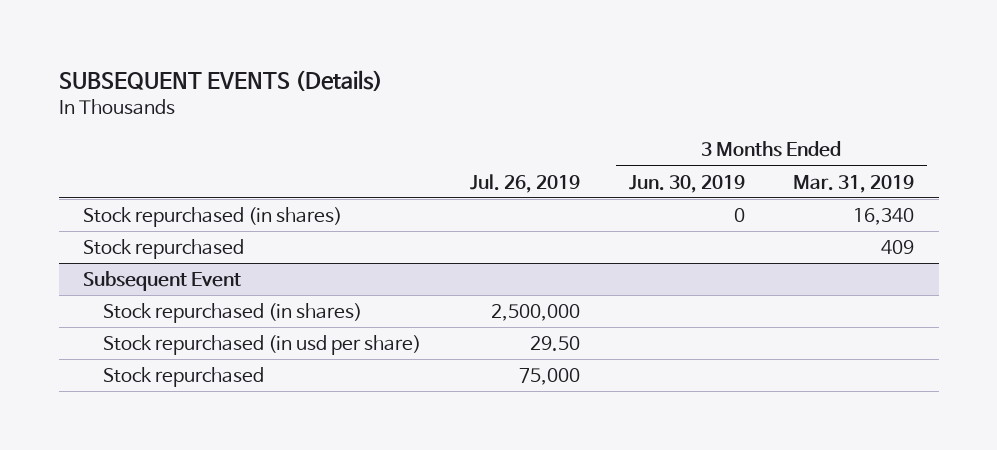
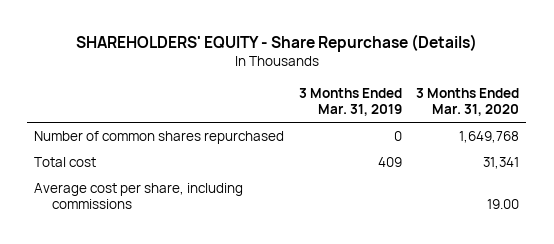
[58,70,383,92] SUBSEQUENT EVENTS (Details) -> [75,34,477,53] SHAREHOLDERS' EQUITY - Share Repurchase (Details)
[469,173,580,193] Jul. 26, 2019 -> none
[628,174,745,193] Jun. 30, 2019 -> none
none -> [416,87,520,117] 3 Months Ended Mar. 31, 2020
[83,271,242,292] Subsequent Event -> none
[103,303,363,324] Stock repurchased (in shares) -> none
[103,335,422,356] Stock repurchased (in usd per share) -> none
[103,367,265,388] Stock repurchased -> none
[83,207,343,228] Stock repurchased (in shares) -> [34,130,285,144] Number of common shares repurchased
[853,208,915,226] 16,340 -> [393,130,402,141] 0
[83,239,245,260] Stock repurchased -> [34,156,97,167] Total cost
none -> [34,182,244,210] Average cost per share, including commissions

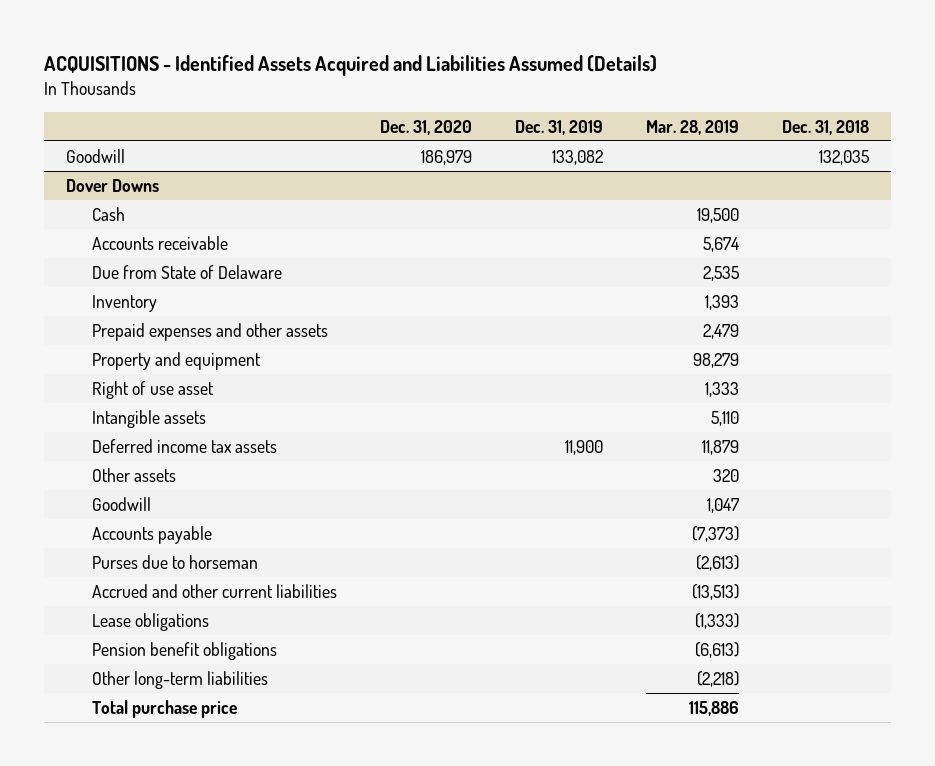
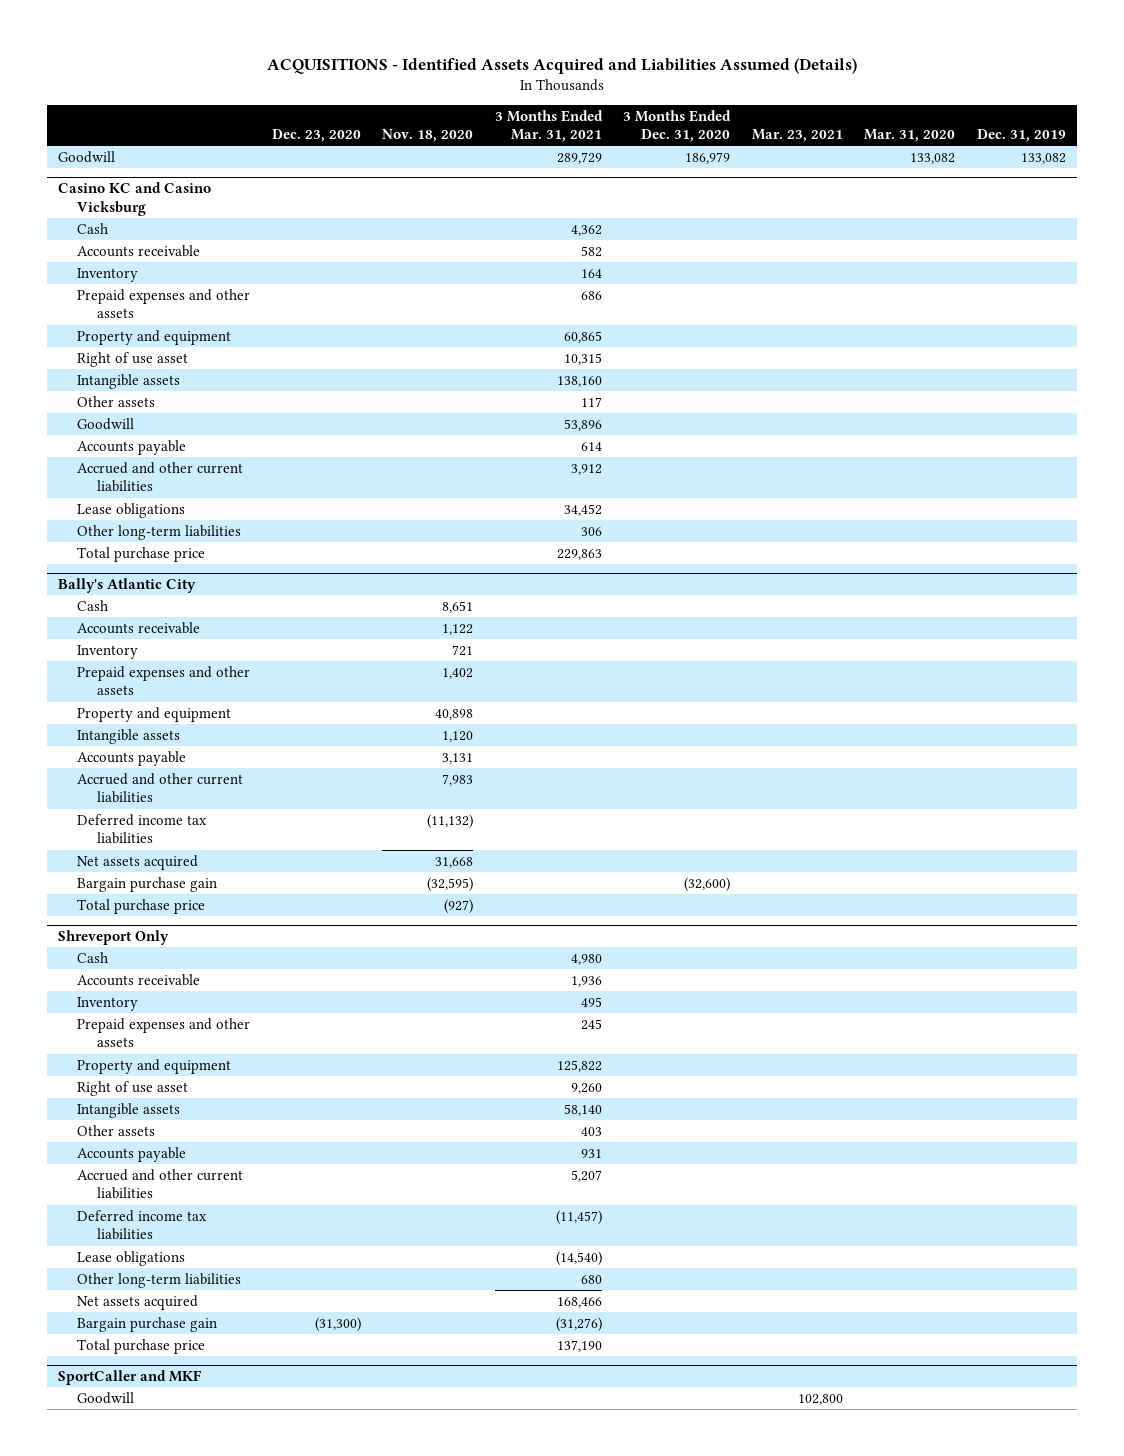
[380,119,473,135] Dec. 31, 2020 -> none
[646,119,740,135] Mar. 28, 2019 -> none
[782,119,870,135] Dec. 31, 2018 -> none
none -> [271,129,361,143] Dec. 23, 2020
none -> [382,129,474,143] Nov. 18, 2020
none -> [494,109,603,143] 3 Months Ended Mar. 31, 2021
none -> [623,109,732,143] 3 Months Ended Dec. 31, 2020
none -> [751,129,843,143] Mar. 23, 2021
none -> [864,129,956,143] Mar. 31, 2020
[65,178,159,192] Dover Downs -> none
[92,206,126,221] Cash -> none
[92,235,229,250] Accounts receivable -> none
[92,264,283,279] Due from State of Delaware -> none
[92,294,158,312] Inventory -> none
[92,322,329,341] Prepaid expenses and other assets -> none
[92,351,262,370] Property and equipment -> none
[92,380,215,399] Right of use asset -> none
[92,409,207,428] Intangible assets -> none
[92,438,278,453] Deferred income tax assets -> none
[92,467,177,482] Other assets -> none
[92,496,152,511] Goodwill -> none
[92,525,213,544] Accounts payable -> none
[92,554,259,569] Purses due to horseman -> none
[92,583,338,598] Accrued and other current liabilities -> none
[92,612,210,631] Lease obligations -> none
[92,641,278,660] Pension benefit obligations -> none
[92,670,269,689] Other long-term liabilities -> none
[92,699,238,718] Total purchase price -> none
none -> [57,182,211,216] Casino KC and Casino Vicksburg
none -> [77,222,109,234] Cash
none -> [77,244,201,257] Accounts receivable
none -> [77,267,139,282] Inventory
none -> [77,288,251,319] Prepaid expenses and other assets
none -> [77,329,232,345] Property and equipment
none -> [77,351,189,367] Right of use asset
none -> [77,373,181,389] Intangible assets
none -> [77,395,156,407] Other assets
none -> [77,417,135,430] Goodwill
none -> [77,439,187,455] Accounts payable
none -> [77,461,244,493] Accrued and other current liabilities
none -> [77,502,186,518] Lease obligations
none -> [77,524,242,540] Other long-term liabilities
none -> [77,546,206,562] Total purchase price
none -> [57,578,196,594] Bally's Atlantic City
none -> [77,599,109,611] Cash
none -> [77,621,201,634] Accounts receivable
none -> [77,644,139,659] Inventory
none -> [77,665,251,696] Prepaid expenses and other assets
none -> [77,706,232,722] Property and equipment
none -> [77,728,181,744] Intangible assets
none -> [77,750,187,766] Accounts payable
none -> [77,772,244,804] Accrued and other current liabilities
none -> [77,813,208,845] Deferred income tax liabilities
none -> [77,854,199,870] Net assets acquired
none -> [77,876,218,892] Bargain purchase gain
none -> [77,898,206,914] Total purchase price
none -> [57,930,169,946] Shreveport Only
none -> [77,951,109,963] Cash
none -> [77,973,201,986] Accounts receivable
none -> [77,996,139,1011] Inventory
none -> [77,1017,251,1048] Prepaid expenses and other assets
none -> [77,1058,232,1074] Property and equipment
none -> [77,1080,189,1096] Right of use asset
none -> [77,1102,181,1118] Intangible assets
none -> [77,1124,156,1136] Other assets
none -> [77,1146,187,1162] Accounts payable
none -> [77,1168,244,1200] Accrued and other current liabilities
none -> [77,1209,208,1241] Deferred income tax liabilities
none -> [77,1250,186,1266] Lease obligations
none -> [77,1272,242,1288] Other long-term liabilities
none -> [77,1294,199,1310] Net assets acquired
none -> [77,1316,218,1332] Bargain purchase gain
none -> [77,1338,206,1354] Total purchase price
none -> [57,1370,201,1386] SportCaller and MKF
none -> [77,1391,135,1404] Goodwill

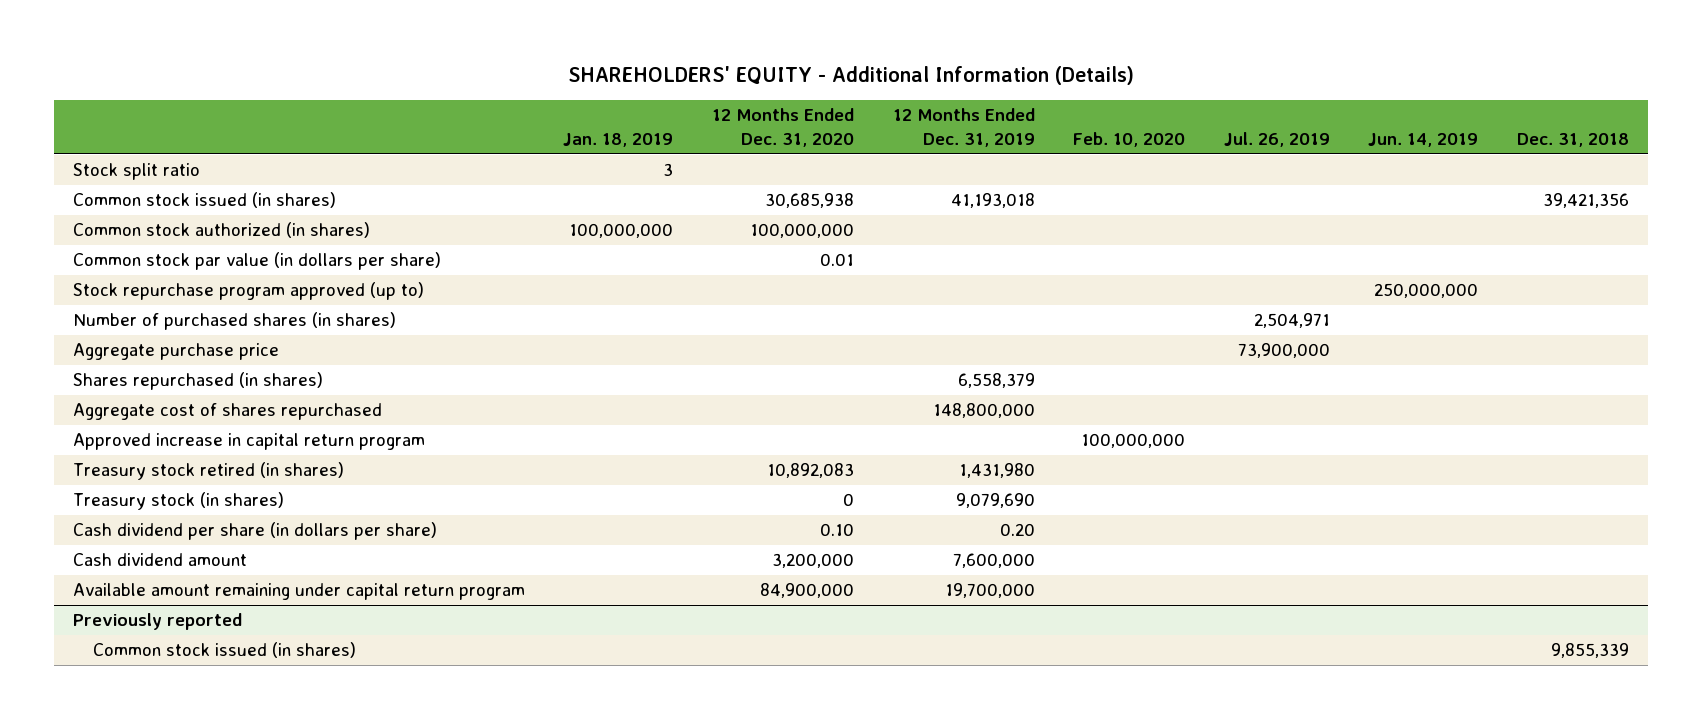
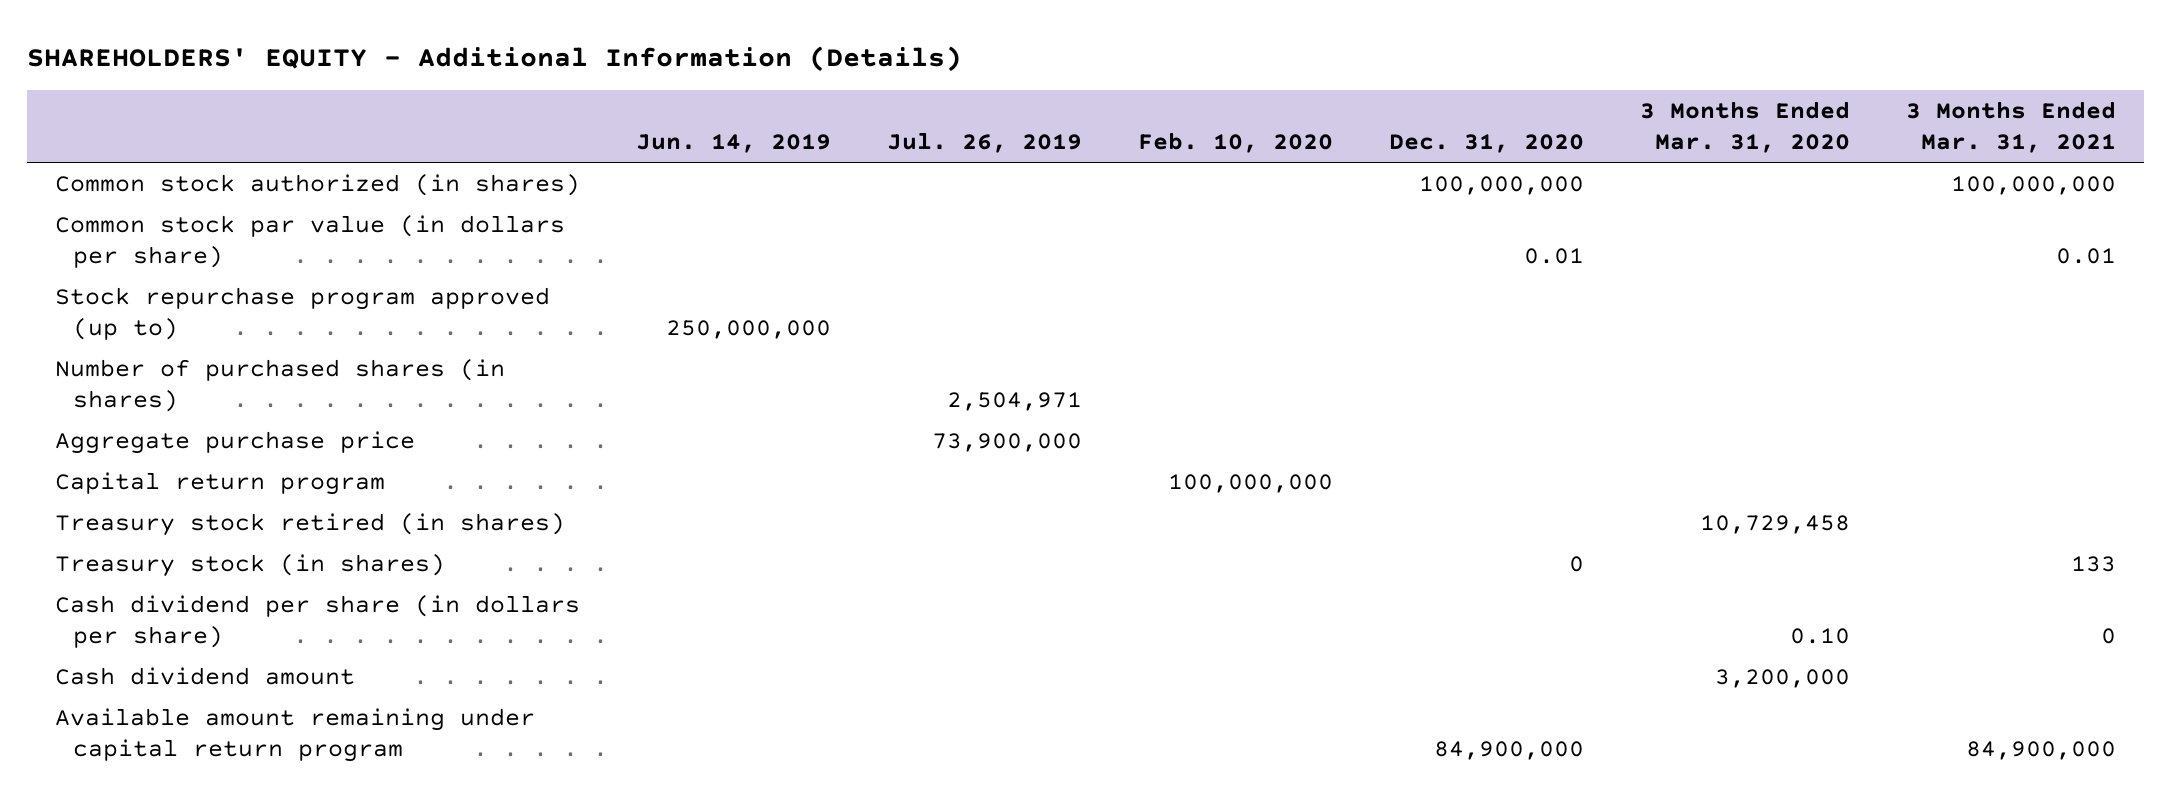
[563,132,674,147] Jan. 18, 2019 -> none
[711,108,854,147] 12 Months Ended Dec. 31, 2020 -> none
[892,108,1035,147] 12 Months Ended Dec. 31, 2019 -> none
[1516,132,1629,147] Dec. 31, 2018 -> none
none -> [1389,134,1585,154] Dec. 31, 2020
none -> [1640,101,1851,154] 3 Months Ended Mar. 31, 2020
none -> [1906,101,2117,154] 3 Months Ended Mar. 31, 2021
[72,163,200,181] Stock split ratio -> none
[72,192,336,209] Common stock issued (in shares) -> none
[72,372,323,391] Shares repurchased (in shares) -> none
[72,403,382,421] Aggregate cost of shares repurchased -> none
[72,433,425,451] Approved increase in capital return program -> [54,471,385,495] Capital return program
[72,613,242,631] Previously reported -> none
[93,642,357,659] Common stock issued (in shares) -> none

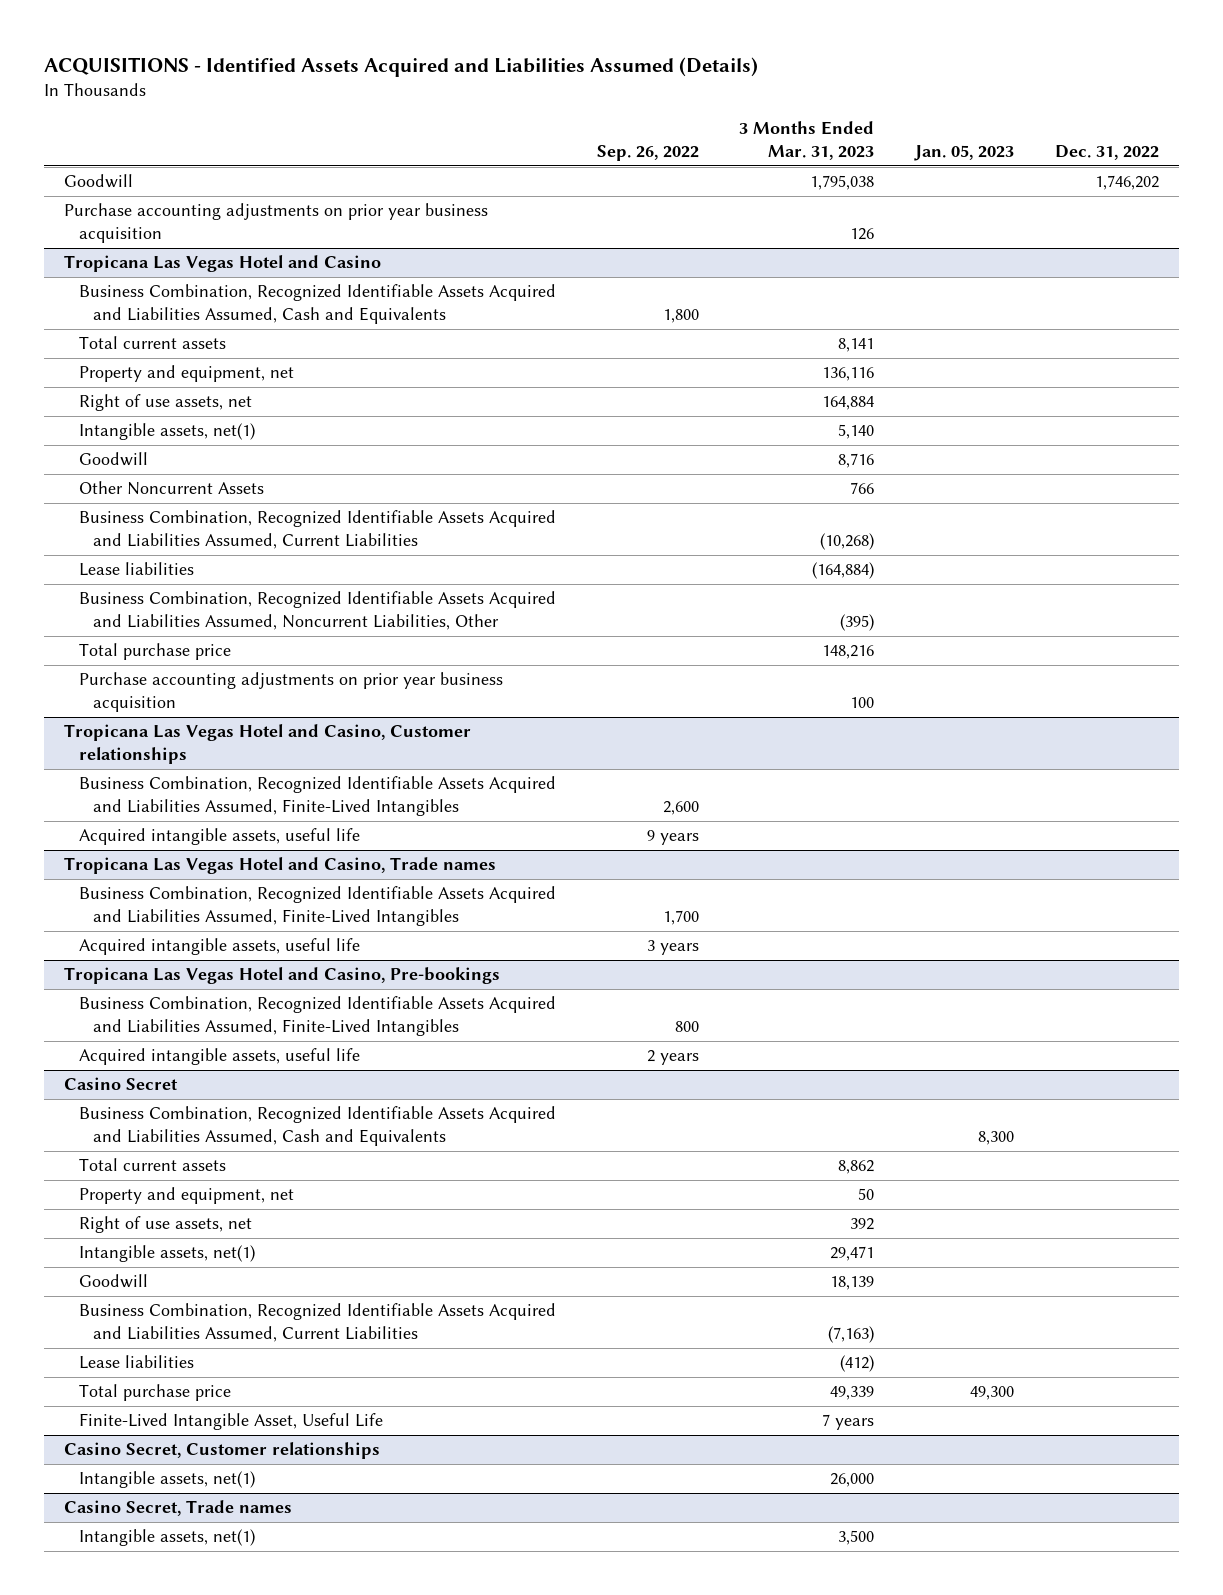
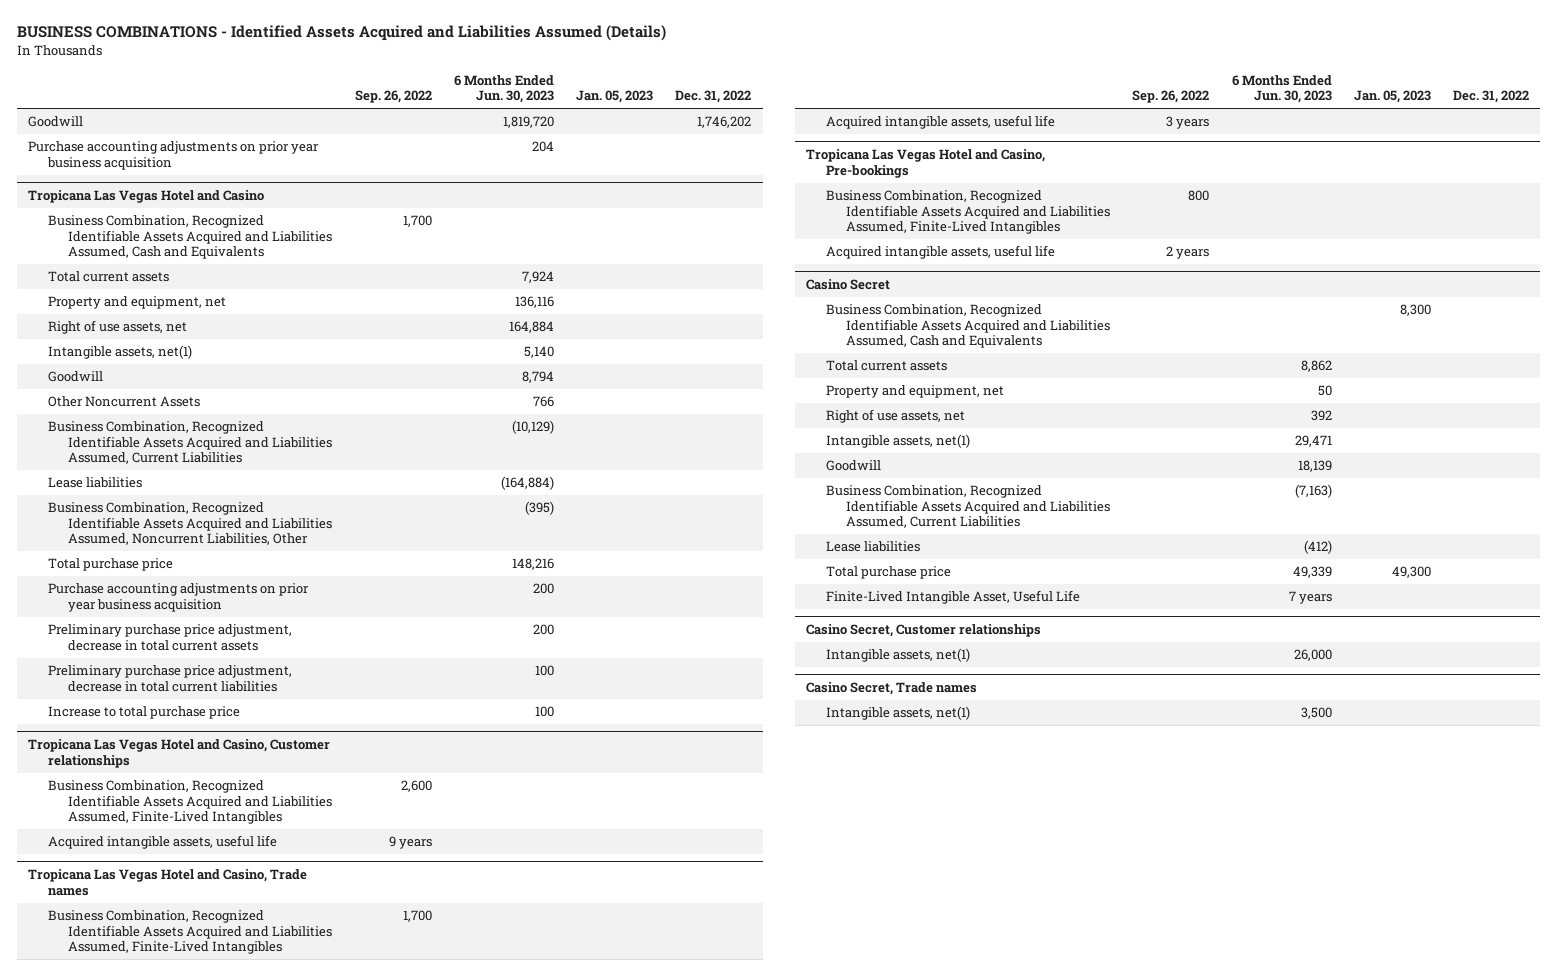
[43,56,758,77] ACQUISITIONS - Identified Assets Acquired and Liabilities Assumed (Details) -> [17,25,667,42] BUSINESS COMBINATIONS - Identified Assets Acquired and Liabilities Assumed (Details)
[739,121,875,160] 3 Months Ended Mar. 31, 2023 -> none
none -> [453,74,554,104] 6 Months Ended Jun. 30, 2023
[662,308,699,323] 1,800 -> [402,215,432,228] 1,700
none -> [48,624,293,651] Preliminary purchase price adjustment, decrease in total current assets
none -> [48,665,293,692] Preliminary purchase price adjustment, decrease in total current liabilities
none -> [48,706,241,720] Increase to total purchase price

